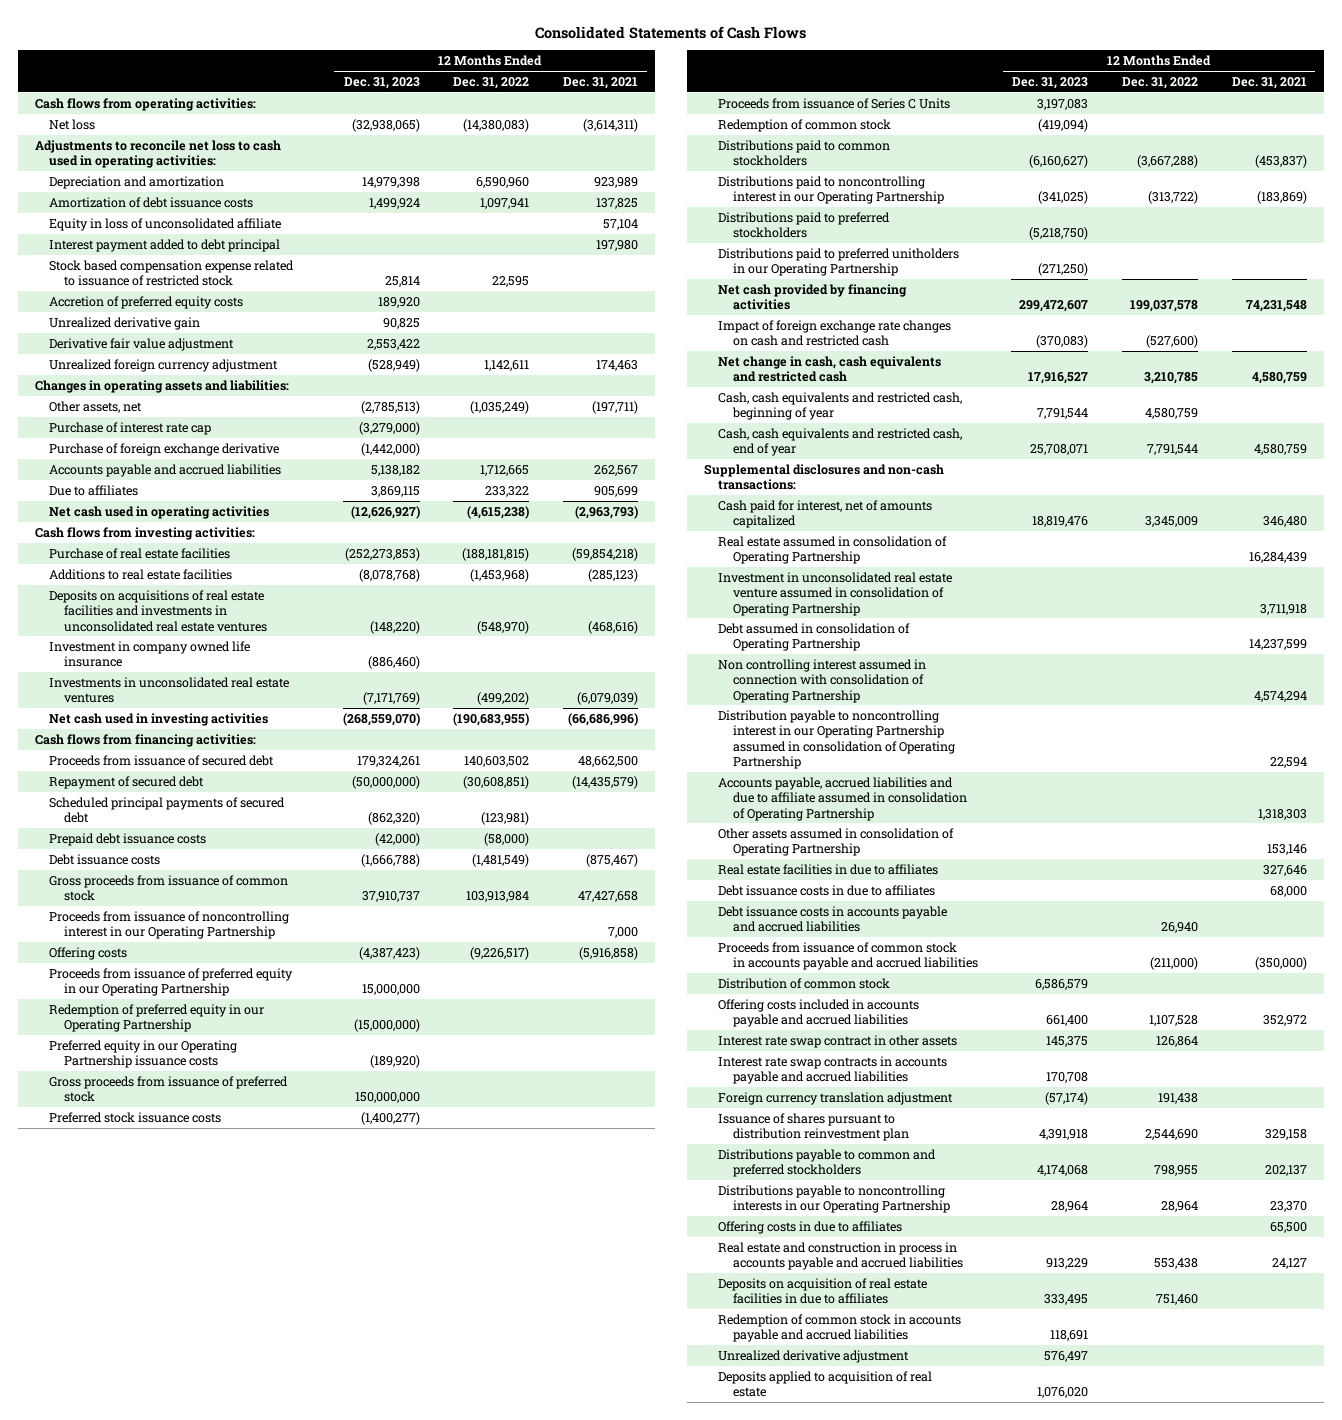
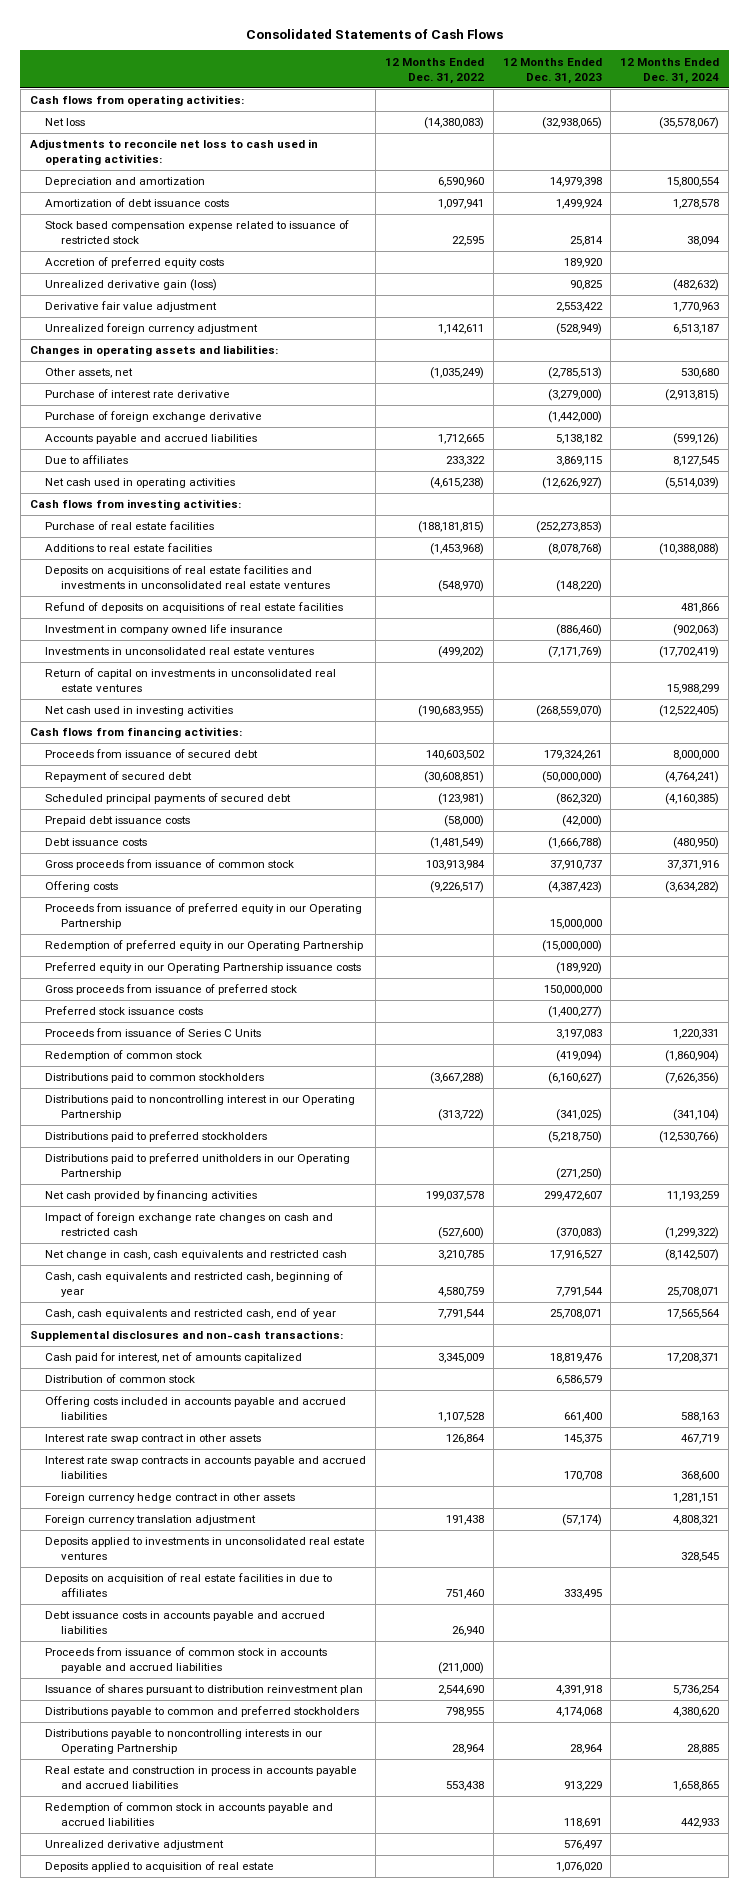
[563,77,639,90] Dec. 31, 2021 -> none
none -> [620,57,720,84] 12 Months Ended Dec. 31, 2024
[49,217,282,231] Equity in loss of unconsolidated affiliate -> none
[49,238,281,252] Interest payment added to debt principal -> none
[49,316,201,330] Unrealized derivative gain -> [45,279,218,292] Unrealized derivative gain (loss)
[49,421,212,435] Purchase of interest rate cap -> [45,389,231,399] Purchase of interest rate derivative
none -> [45,602,344,614] Refund of deposits on acquisitions of real estate facilities
none -> [45,668,337,693] Return of capital on investments in unconsolidated real estate ventures
[49,910,290,940] Proceeds from issuance of noncontrolling interest in our Operating Partnership -> none
[718,535,948,565] Real estate assumed in consolidation of Operating Partnership -> none
[718,571,953,616] Investment in unconsolidated real estate venture assumed in consolidation of Operating Partnership -> none
[718,622,911,652] Debt assumed in consolidation of Operating Partnership -> none
[718,658,927,703] Non controlling interest assumed in connection with consolidation of Operating Partnership -> none
[718,709,955,769] Distribution payable to noncontrolling interest in our Operating Partnership assumed in consolidation of Operating Partnership -> none
[718,776,967,821] Accounts payable, accrued liabilities and due to affiliate assumed in consolidation of Operating Partnership -> none
[718,827,955,857] Other assets assumed in consolidation of Operating Partnership -> none
[718,863,939,875] Real estate facilities in due to affiliates -> none
[718,884,936,896] Debt issuance costs in due to affiliates -> none
none -> [45,1493,296,1504] Foreign currency hedge contract in other assets
none -> [45,1537,366,1561] Deposits applied to investments in unconsolidated real estate ventures
[718,1277,928,1305] Deposits on acquisition of real estate facilities in due to affiliates -> [45,1573,333,1598] Deposits on acquisition of real estate facilities in due to affiliates
[718,905,948,933] Debt issuance costs in accounts payable and accrued liabilities -> [45,1611,326,1635] Debt issuance costs in accounts payable and accrued liabilities
[718,941,978,971] Proceeds from issuance of common stock in accounts payable and accrued liabilities -> [45,1647,328,1674] Proceeds from issuance of common stock in accounts payable and accrued liabilities
[718,1220,903,1234] Offering costs in due to affiliates -> none

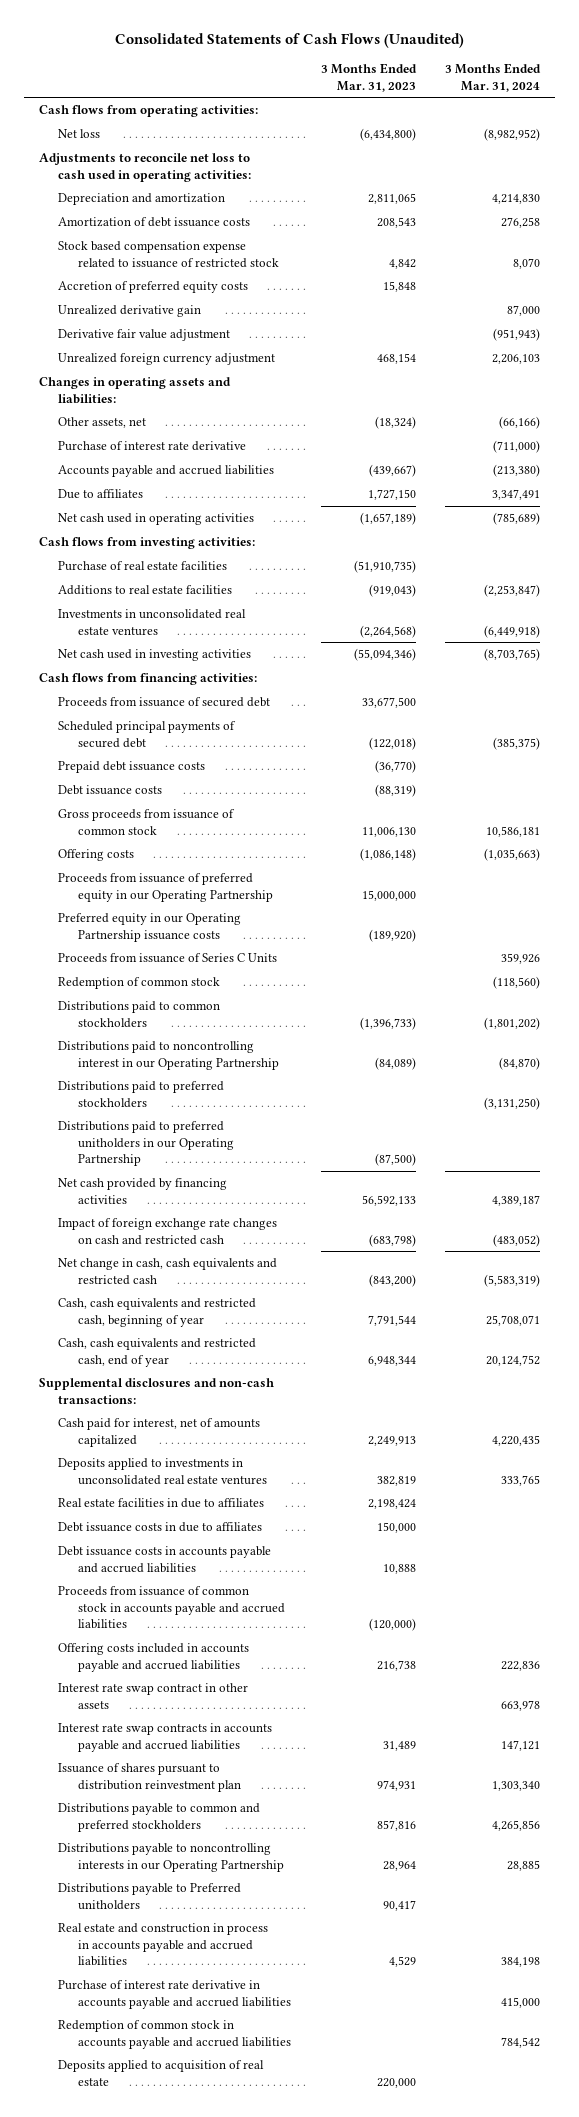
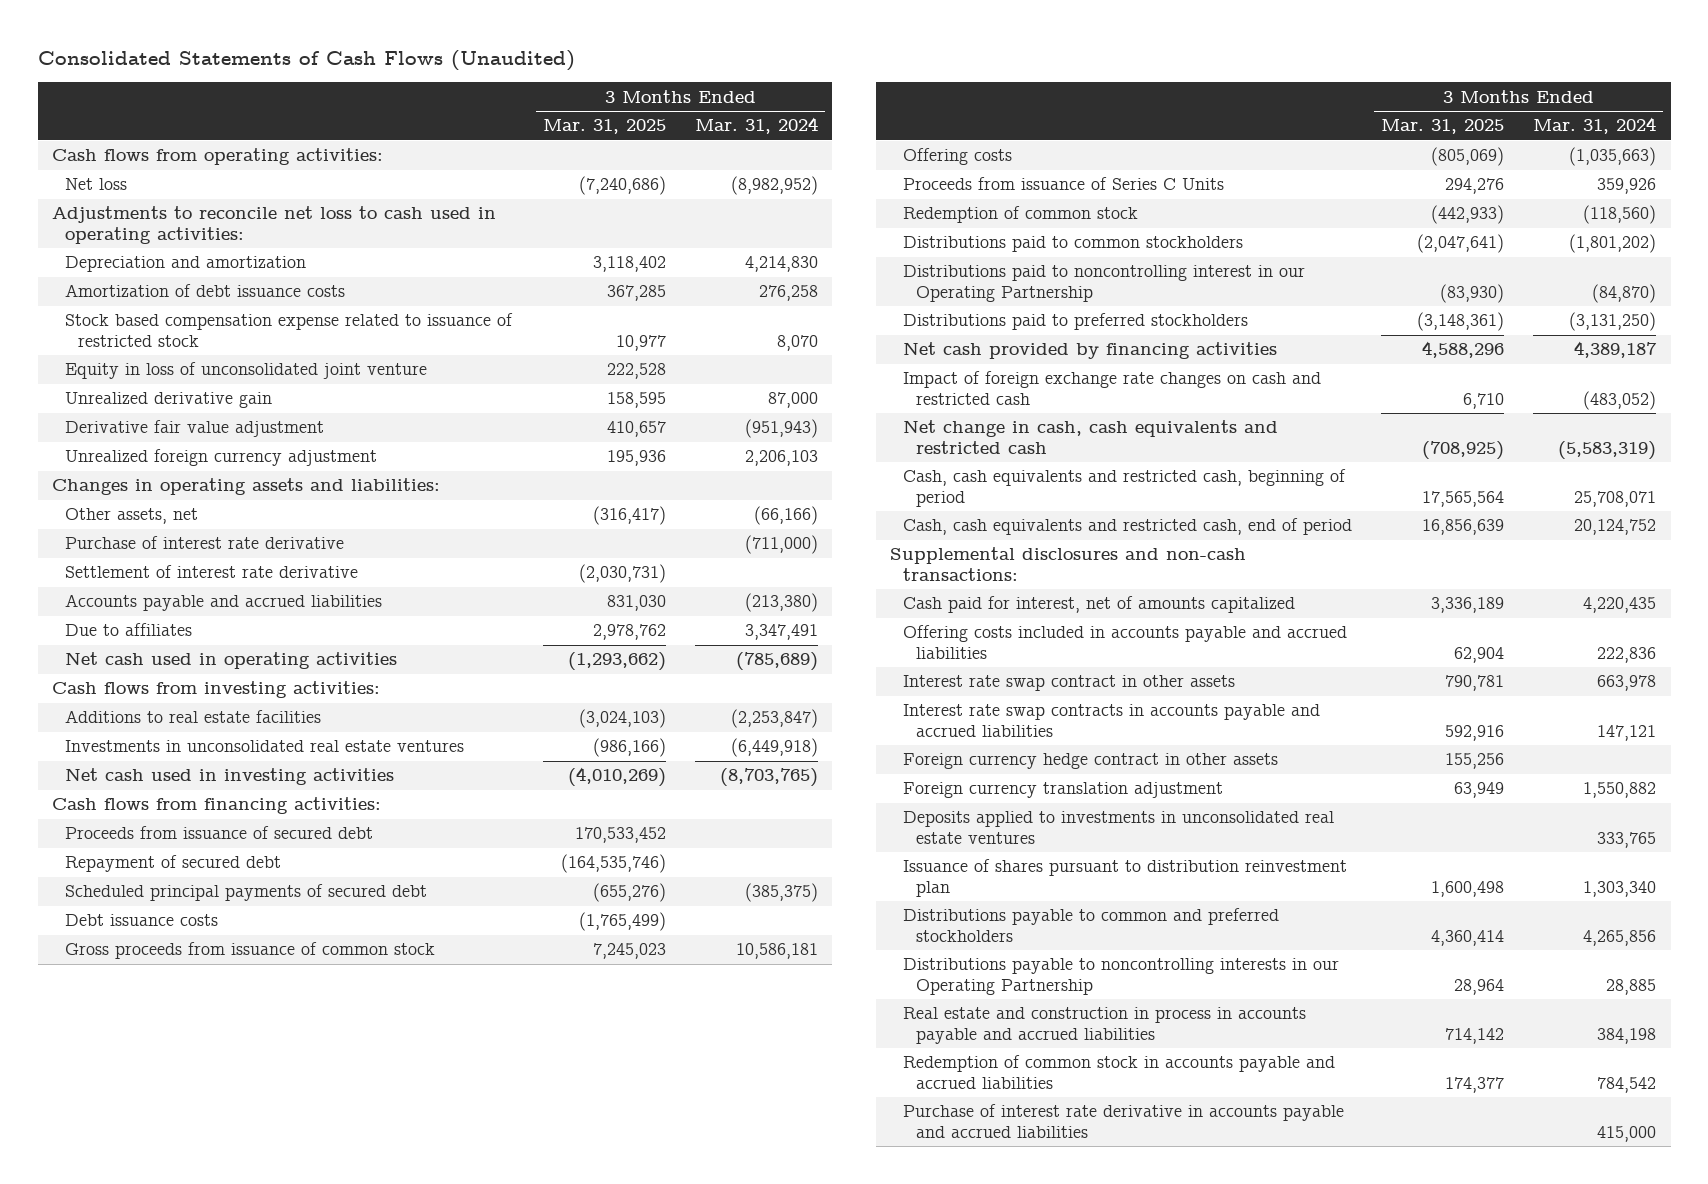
[320,63,417,92] 3 Months Ended Mar. 31, 2023 -> none
none -> [543,119,667,135] Mar. 31, 2025
[58,281,249,294] Accretion of preferred equity costs -> none
none -> [65,362,428,380] Equity in loss of unconsolidated joint venture
none -> [65,565,359,579] Settlement of interest rate derivative
[58,561,228,572] Purchase of real estate facilities -> none
none -> [65,855,282,873] Repayment of secured debt
[58,761,206,774] Prepaid debt issuance costs -> none
[58,873,273,902] Proceeds from issuance of preferred equity in our Operating Partnership -> none
[58,913,242,942] Preferred equity in our Operating Partnership issuance costs -> none
[58,1121,234,1167] Distributions paid to preferred unitholders in our Operating Partnership -> none
[58,1298,257,1327] Cash, cash equivalents and restricted cash, beginning of year -> [903,469,1347,508] Cash, cash equivalents and restricted cash, beginning of period
[58,1338,257,1367] Cash, cash equivalents and restricted cash, end of year -> [903,518,1353,536] Cash, cash equivalents and restricted cash, end of period
[58,1498,265,1509] Real estate facilities in due to affiliates -> none
[58,1522,263,1533] Debt issuance costs in due to affiliates -> none
[58,1546,272,1573] Debt issuance costs in accounts payable and accrued liabilities -> none
[58,1586,285,1630] Proceeds from issuance of common stock in accounts payable and accrued liabilities -> none
none -> [903,753,1279,770] Foreign currency hedge contract in other assets
none -> [903,782,1224,799] Foreign currency translation adjustment
[58,1458,267,1485] Deposits applied to investments in unconsolidated real estate ventures -> [903,811,1335,845] Deposits applied to investments in unconsolidated real estate ventures
[58,1883,242,1910] Distributions payable to Preferred unitholders -> none
[58,2060,265,2086] Deposits applied to acquisition of real estate -> none
[58,1980,291,2009] Purchase of interest rate derivative in accounts payable and accrued liabilities -> [903,1104,1345,1139] Purchase of interest rate derivative in accounts payable and accrued liabilities

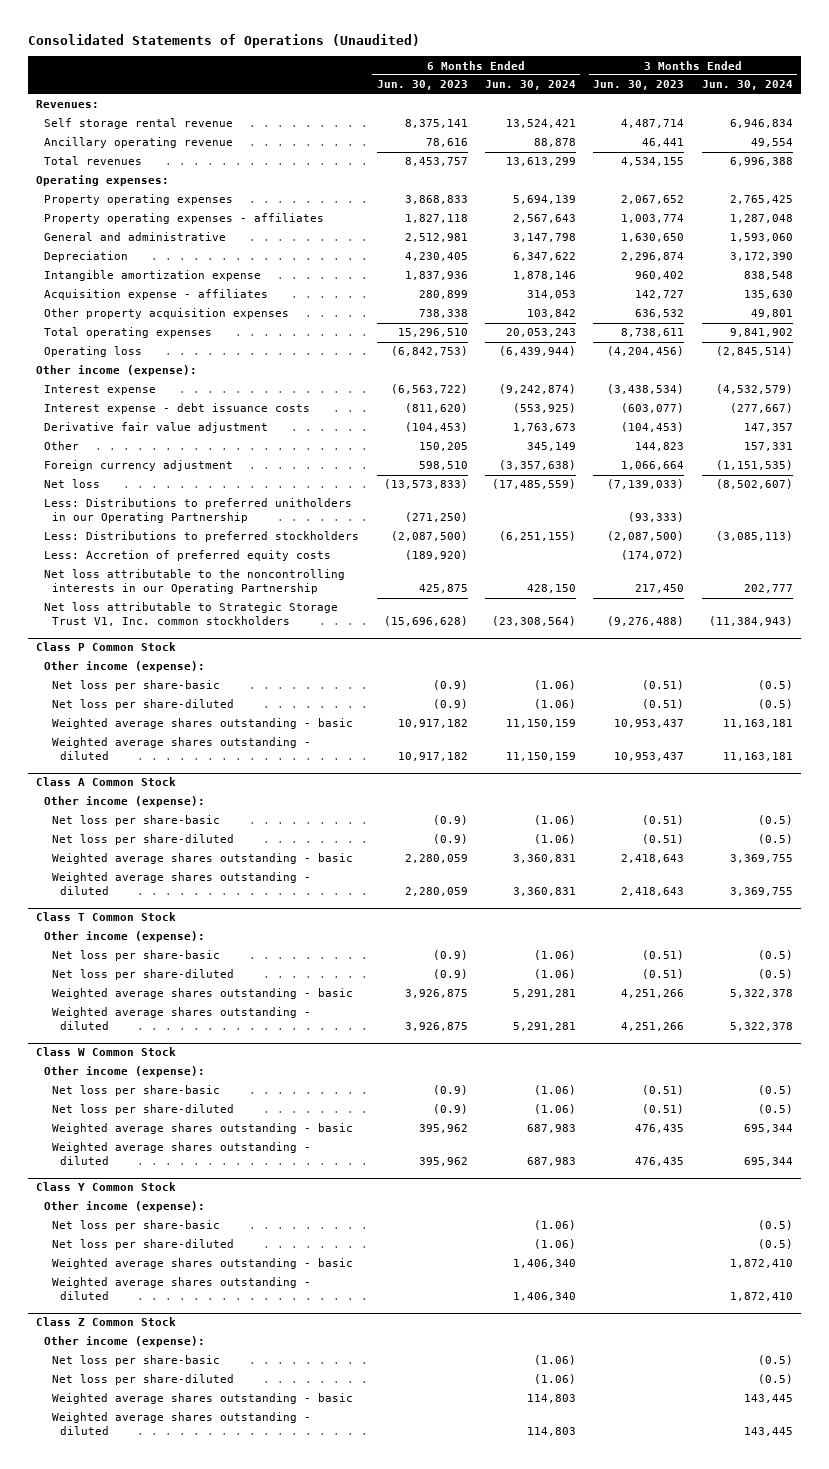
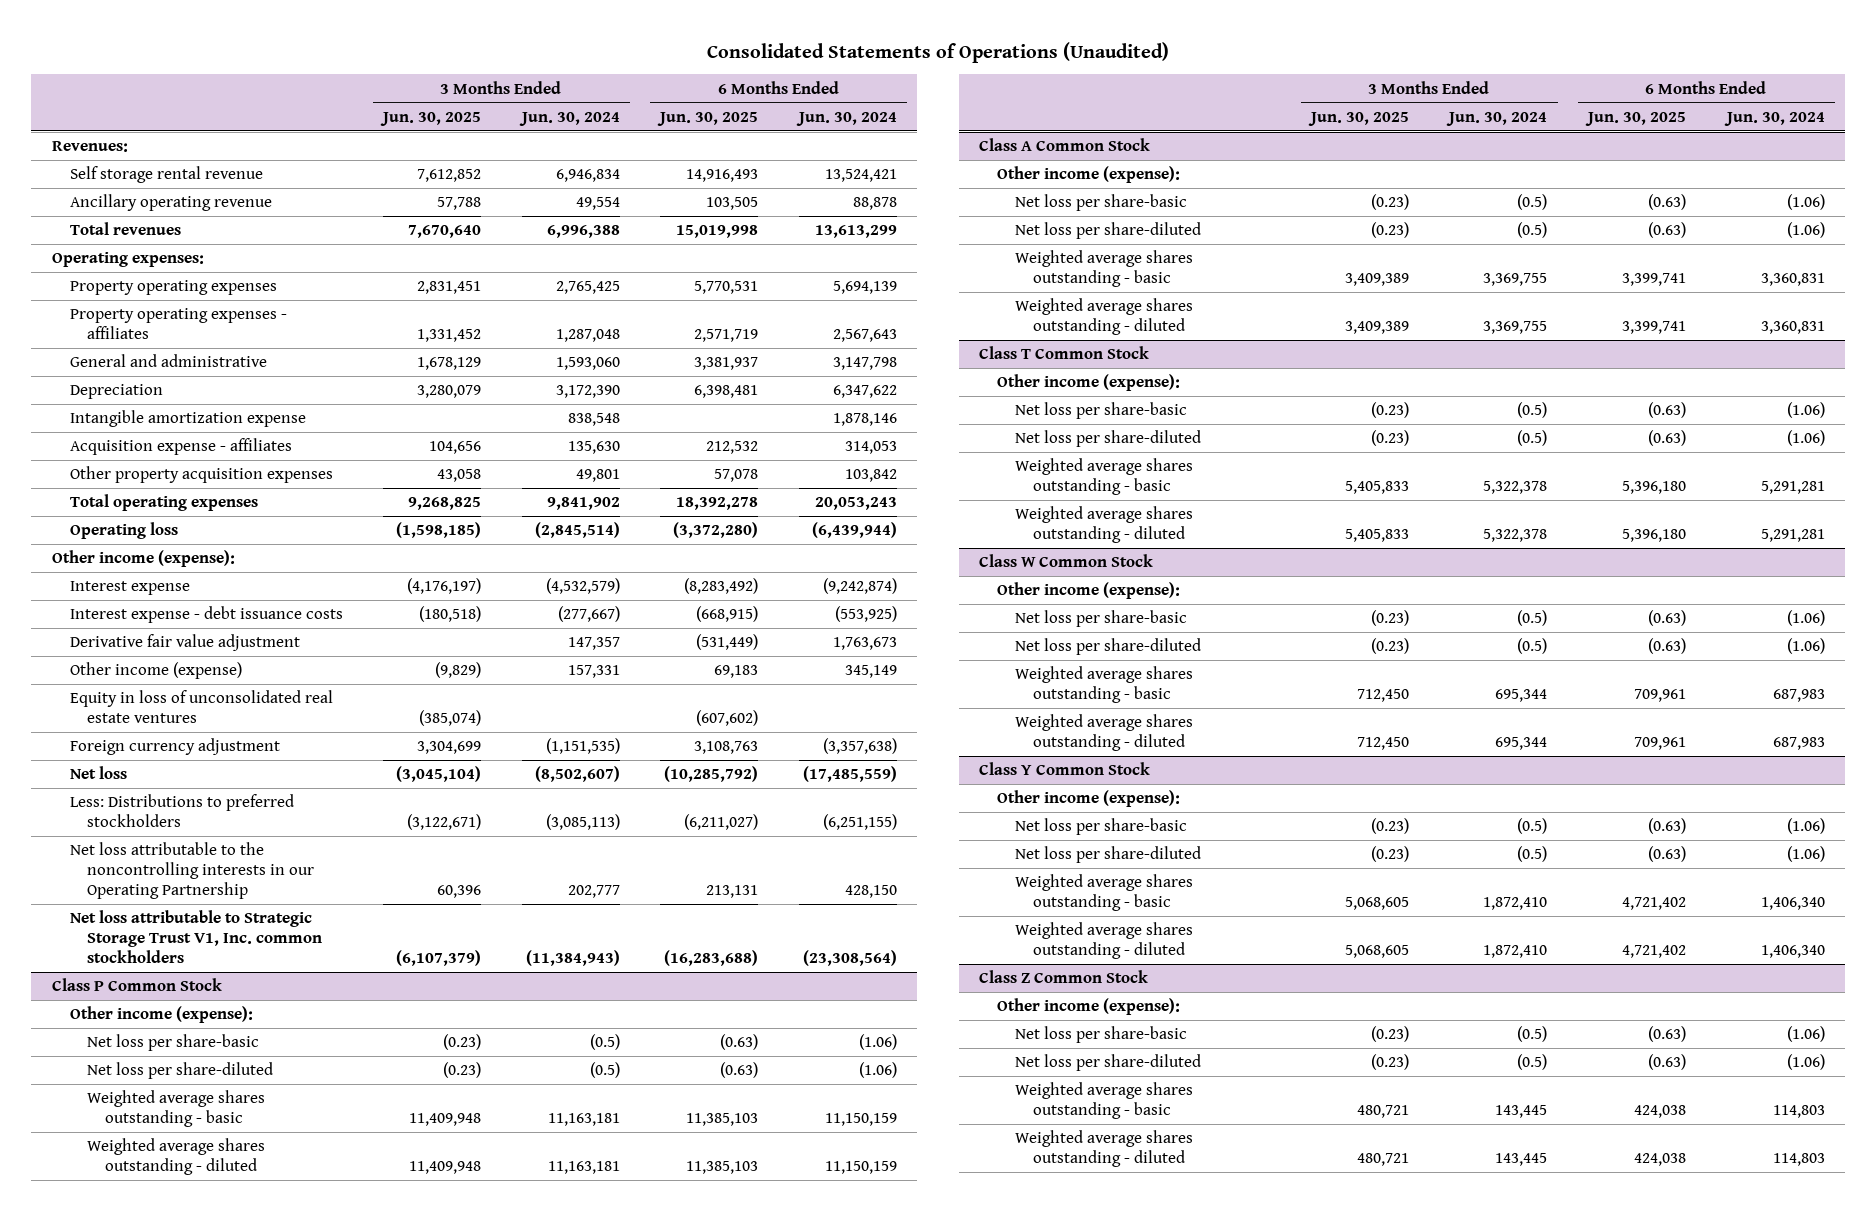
[376,80,468,91] Jun. 30, 2023 -> none
[593,80,685,91] Jun. 30, 2023 -> none
none -> [380,111,482,126] Jun. 30, 2025
none -> [657,111,759,126] Jun. 30, 2025
[44,441,80,451] Other -> [69,662,242,680] Other income (expense)
none -> [69,690,333,724] Equity in loss of unconsolidated real estate ventures
[44,498,353,524] Less: Distributions to preferred unitholders in our Operating Partnership -> none
[44,550,332,562] Less: Accretion of preferred equity costs -> none

